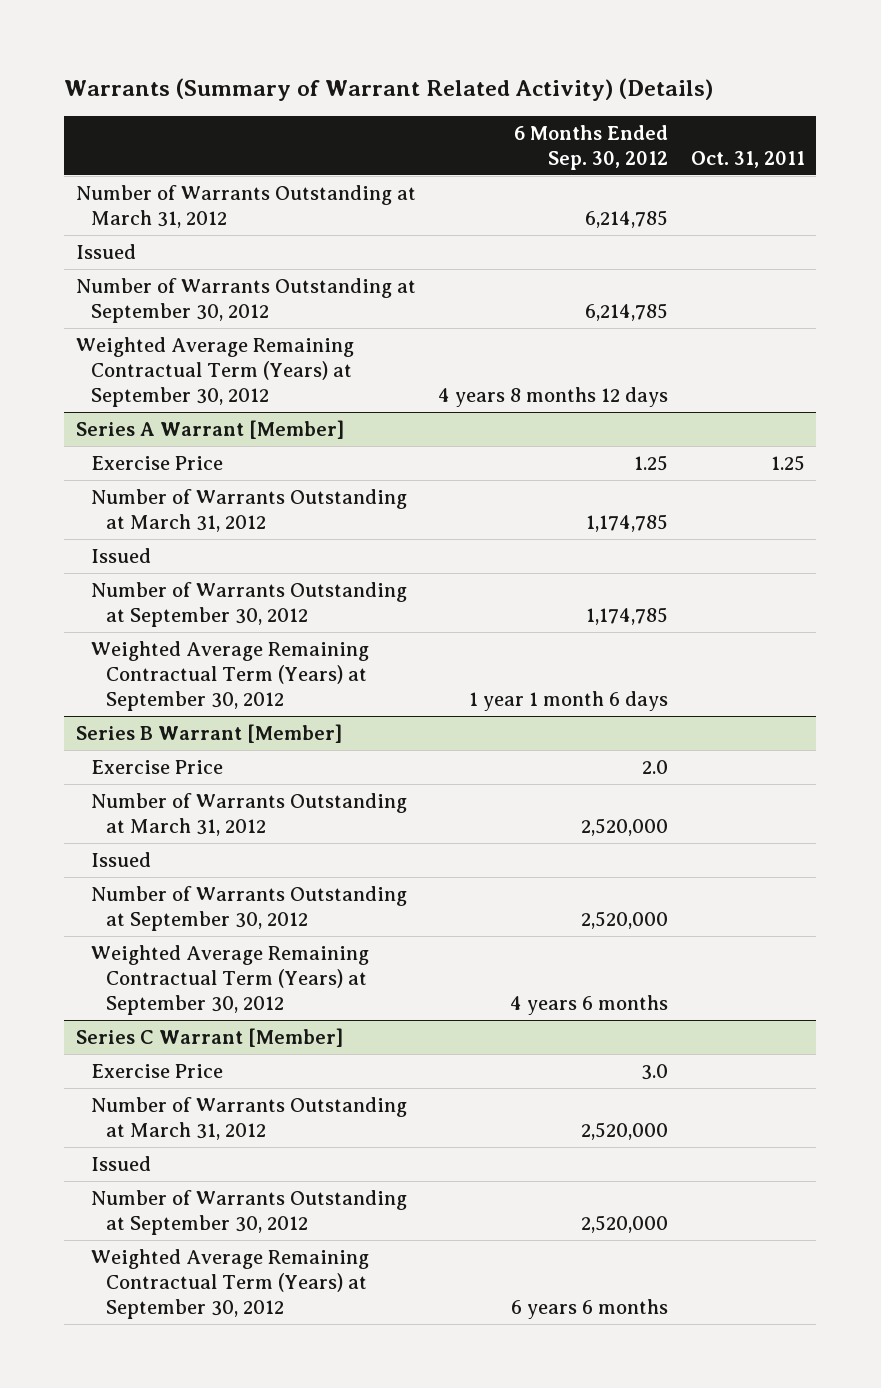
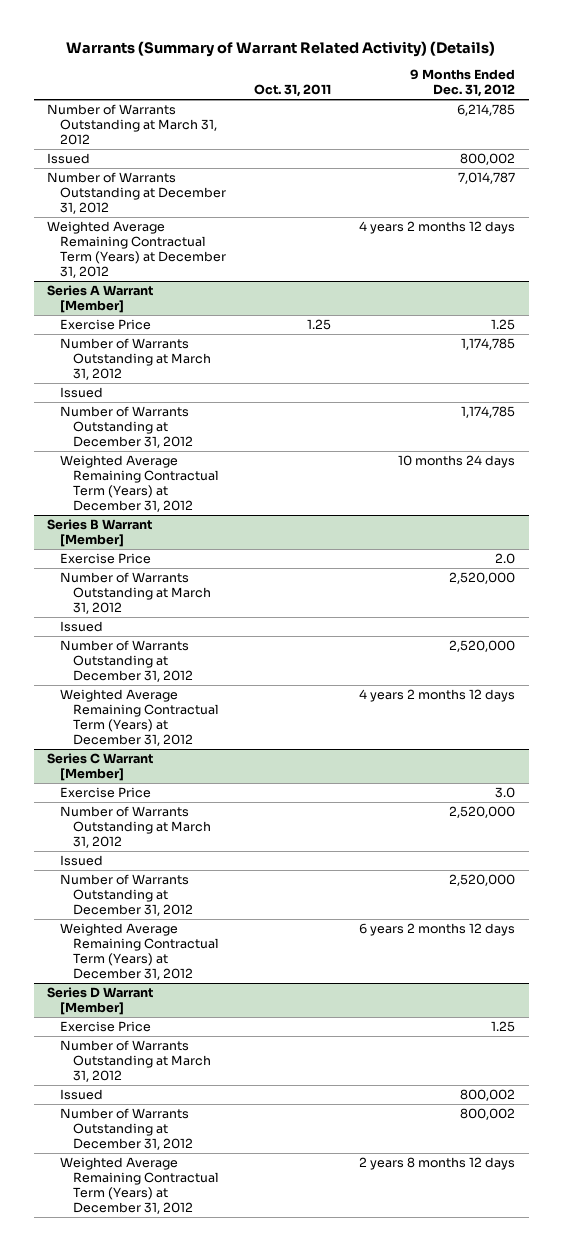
[514,124,669,170] 6 Months Ended Sep. 30, 2012 -> none
none -> [409,69,515,98] 9 Months Ended Dec. 31, 2012
[75,278,416,323] Number of Warrants Outstanding at September 30, 2012 -> [47,171,227,215] Number of Warrants Outstanding at December 31, 2012
[75,337,354,407] Weighted Average Remaining Contractual Term (Years) at September 30, 2012 -> [47,220,227,279] Weighted Average Remaining Contractual Term (Years) at December 31, 2012
[91,582,408,627] Number of Warrants Outstanding at September 30, 2012 -> [60,405,193,449] Number of Warrants Outstanding at December 31, 2012
[91,641,370,711] Weighted Average Remaining Contractual Term (Years) at September 30, 2012 -> [60,454,219,513] Weighted Average Remaining Contractual Term (Years) at December 31, 2012
[91,886,408,931] Number of Warrants Outstanding at September 30, 2012 -> [60,639,193,683] Number of Warrants Outstanding at December 31, 2012
[91,945,370,1015] Weighted Average Remaining Contractual Term (Years) at September 30, 2012 -> [60,688,219,747] Weighted Average Remaining Contractual Term (Years) at December 31, 2012
[91,1190,408,1235] Number of Warrants Outstanding at September 30, 2012 -> [60,873,193,917] Number of Warrants Outstanding at December 31, 2012
[91,1249,370,1319] Weighted Average Remaining Contractual Term (Years) at September 30, 2012 -> [60,922,219,981] Weighted Average Remaining Contractual Term (Years) at December 31, 2012
none -> [47,986,154,1016] Series D Warrant [Member]
none -> [60,1020,152,1032] Exercise Price
none -> [60,1039,211,1083] Number of Warrants Outstanding at March 31, 2012
none -> [60,1088,104,1100] Issued
none -> [60,1107,193,1151] Number of Warrants Outstanding at December 31, 2012
none -> [60,1156,219,1215] Weighted Average Remaining Contractual Term (Years) at December 31, 2012

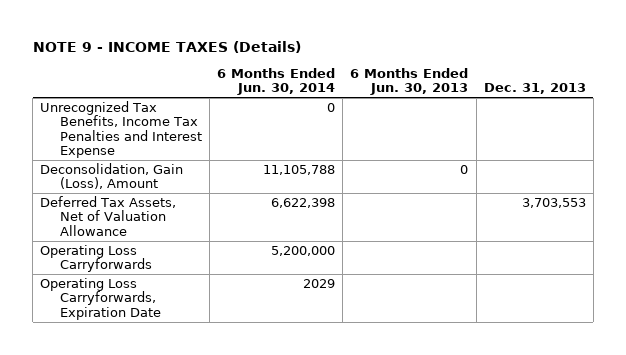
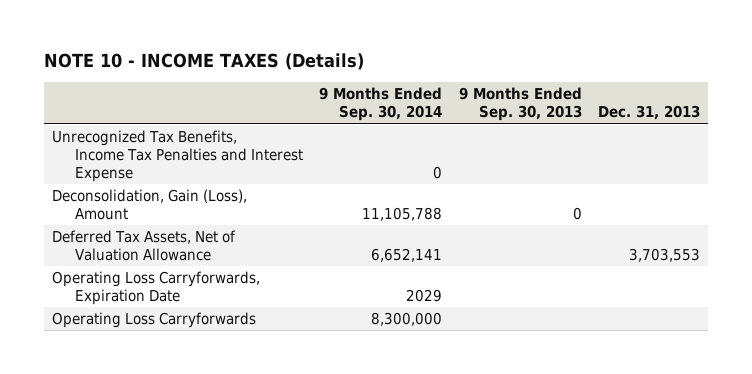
[32,40,301,53] NOTE 9 - INCOME TAXES (Details) -> [43,53,364,71] NOTE 10 - INCOME TAXES (Details)
[216,67,335,96] 6 Months Ended Jun. 30, 2014 -> none
[350,67,469,96] 6 Months Ended Jun. 30, 2013 -> none
none -> [319,87,443,122] 9 Months Ended Sep. 30, 2014
none -> [458,87,582,122] 9 Months Ended Sep. 30, 2013
[40,245,152,273] Operating Loss Carryforwards -> [51,312,256,329] Operating Loss Carryforwards

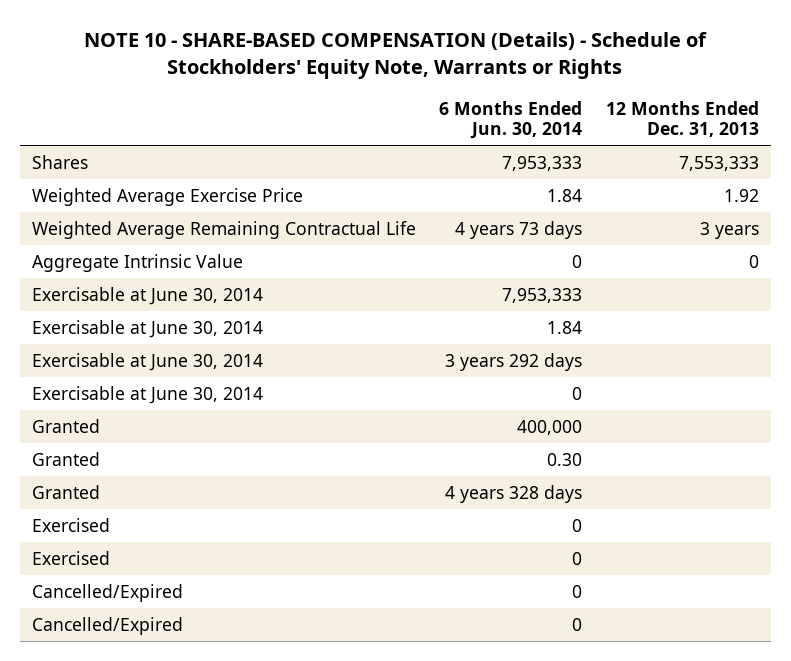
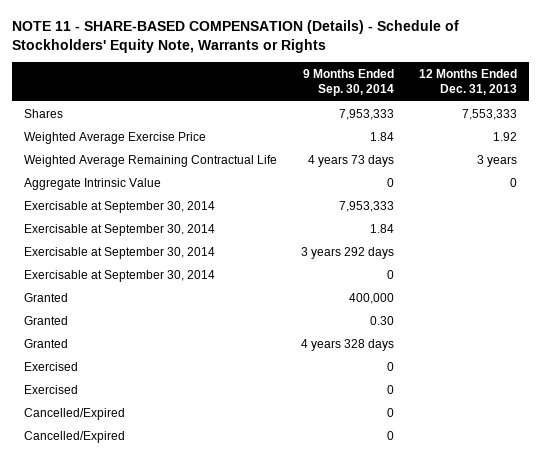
[84,31,708,80] NOTE 10 - SHARE-BASED COMPENSATION (Details) - Schedule of Stockholders' Equity Note, Warrants or Rights -> [12,20,460,53] NOTE 11 - SHARE-BASED COMPENSATION (Details) - Schedule of Stockholders' Equity Note, Warrants or Rights
[439,100,583,140] 6 Months Ended Jun. 30, 2014 -> none
none -> [303,68,395,97] 9 Months Ended Sep. 30, 2014
[31,286,263,305] Exercisable at June 30, 2014 -> [24,200,216,213] Exercisable at September 30, 2014
[31,319,263,338] Exercisable at June 30, 2014 -> [24,223,216,236] Exercisable at September 30, 2014
[31,352,263,371] Exercisable at June 30, 2014 -> [24,246,216,259] Exercisable at September 30, 2014
[31,385,263,404] Exercisable at June 30, 2014 -> [24,269,216,282] Exercisable at September 30, 2014

